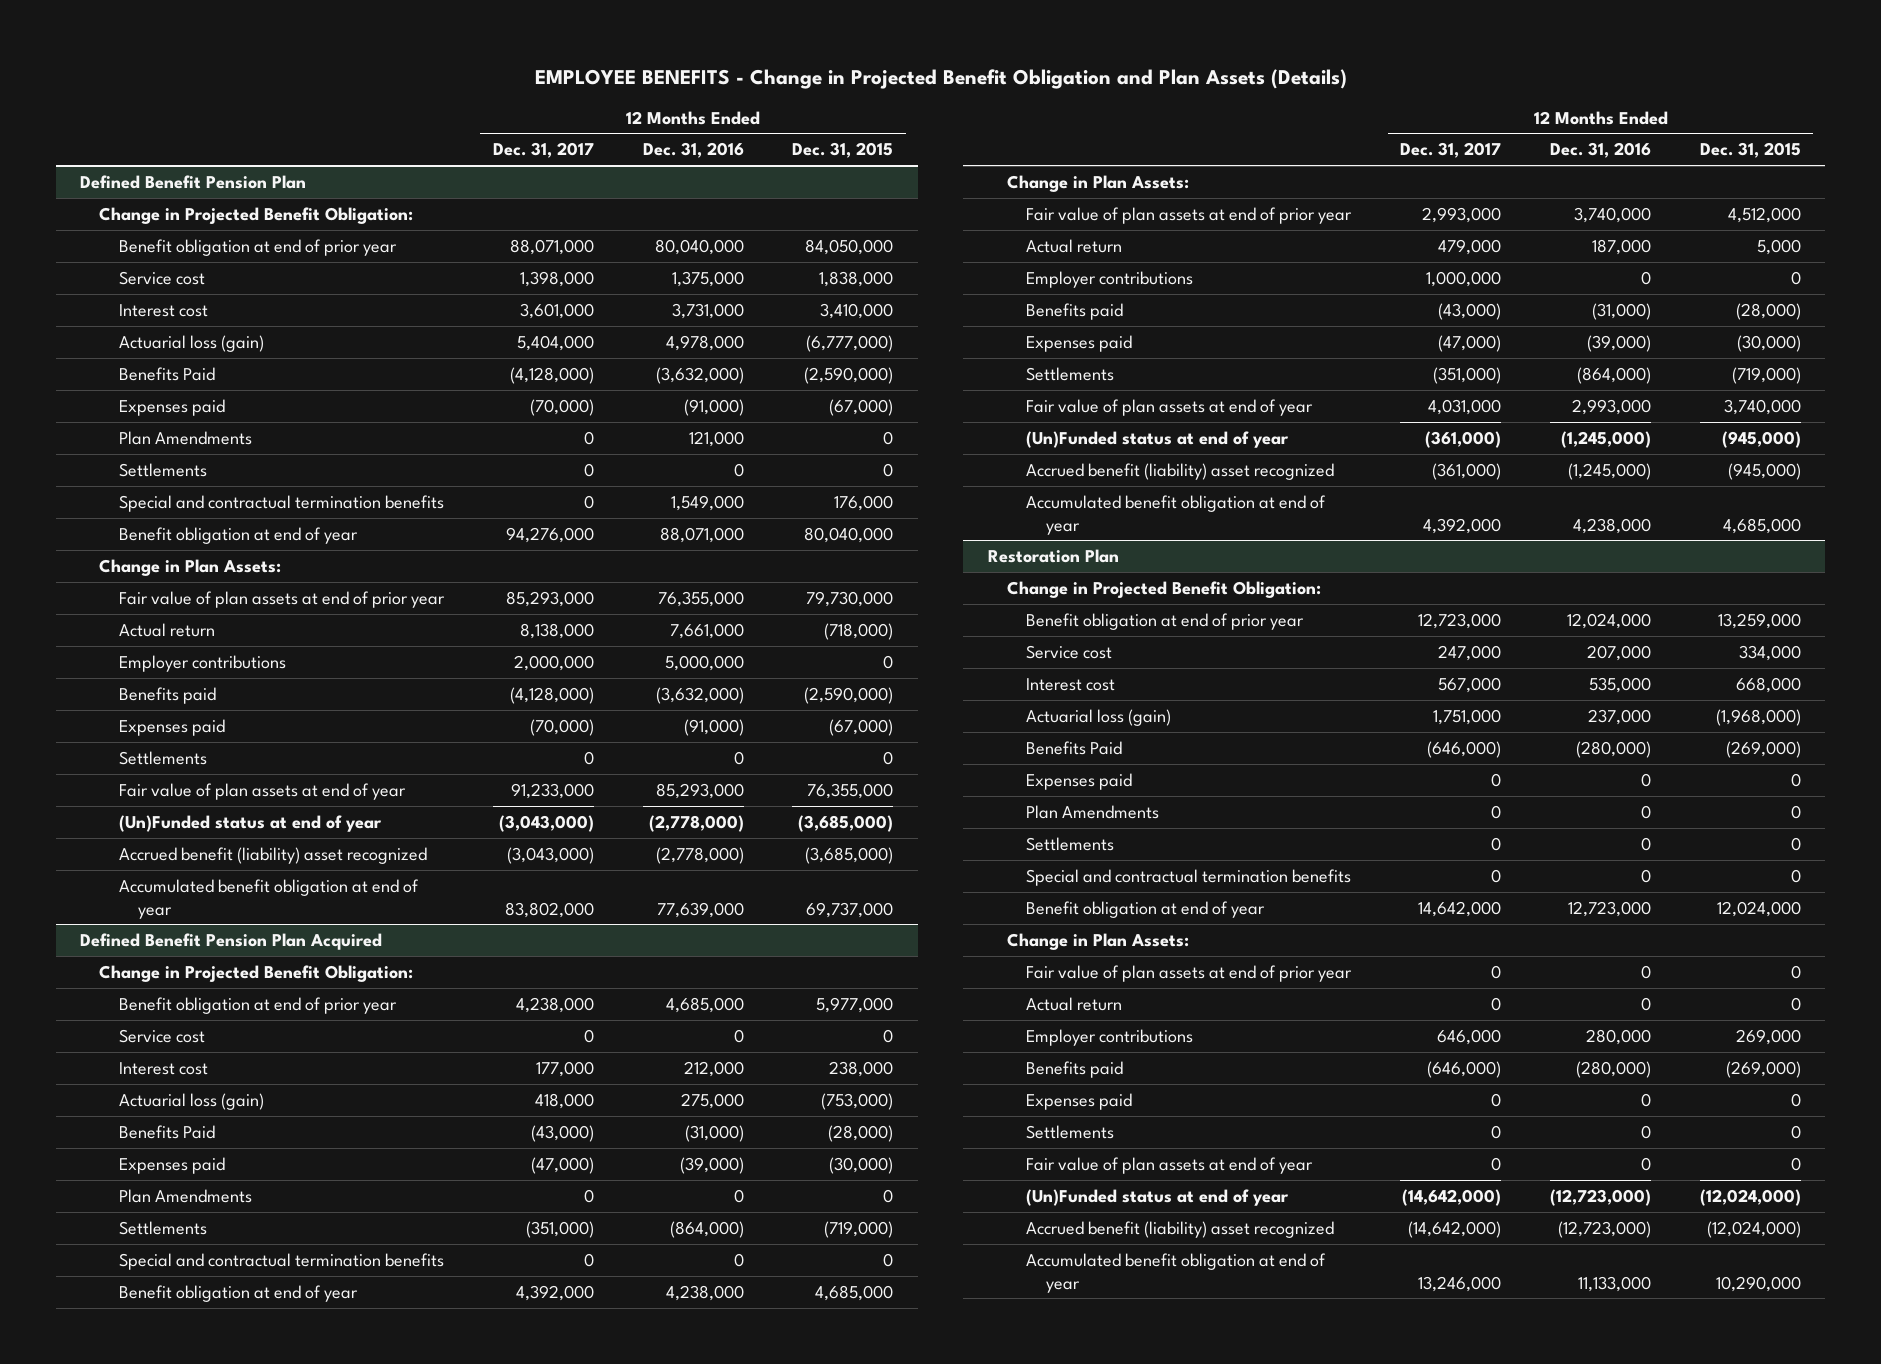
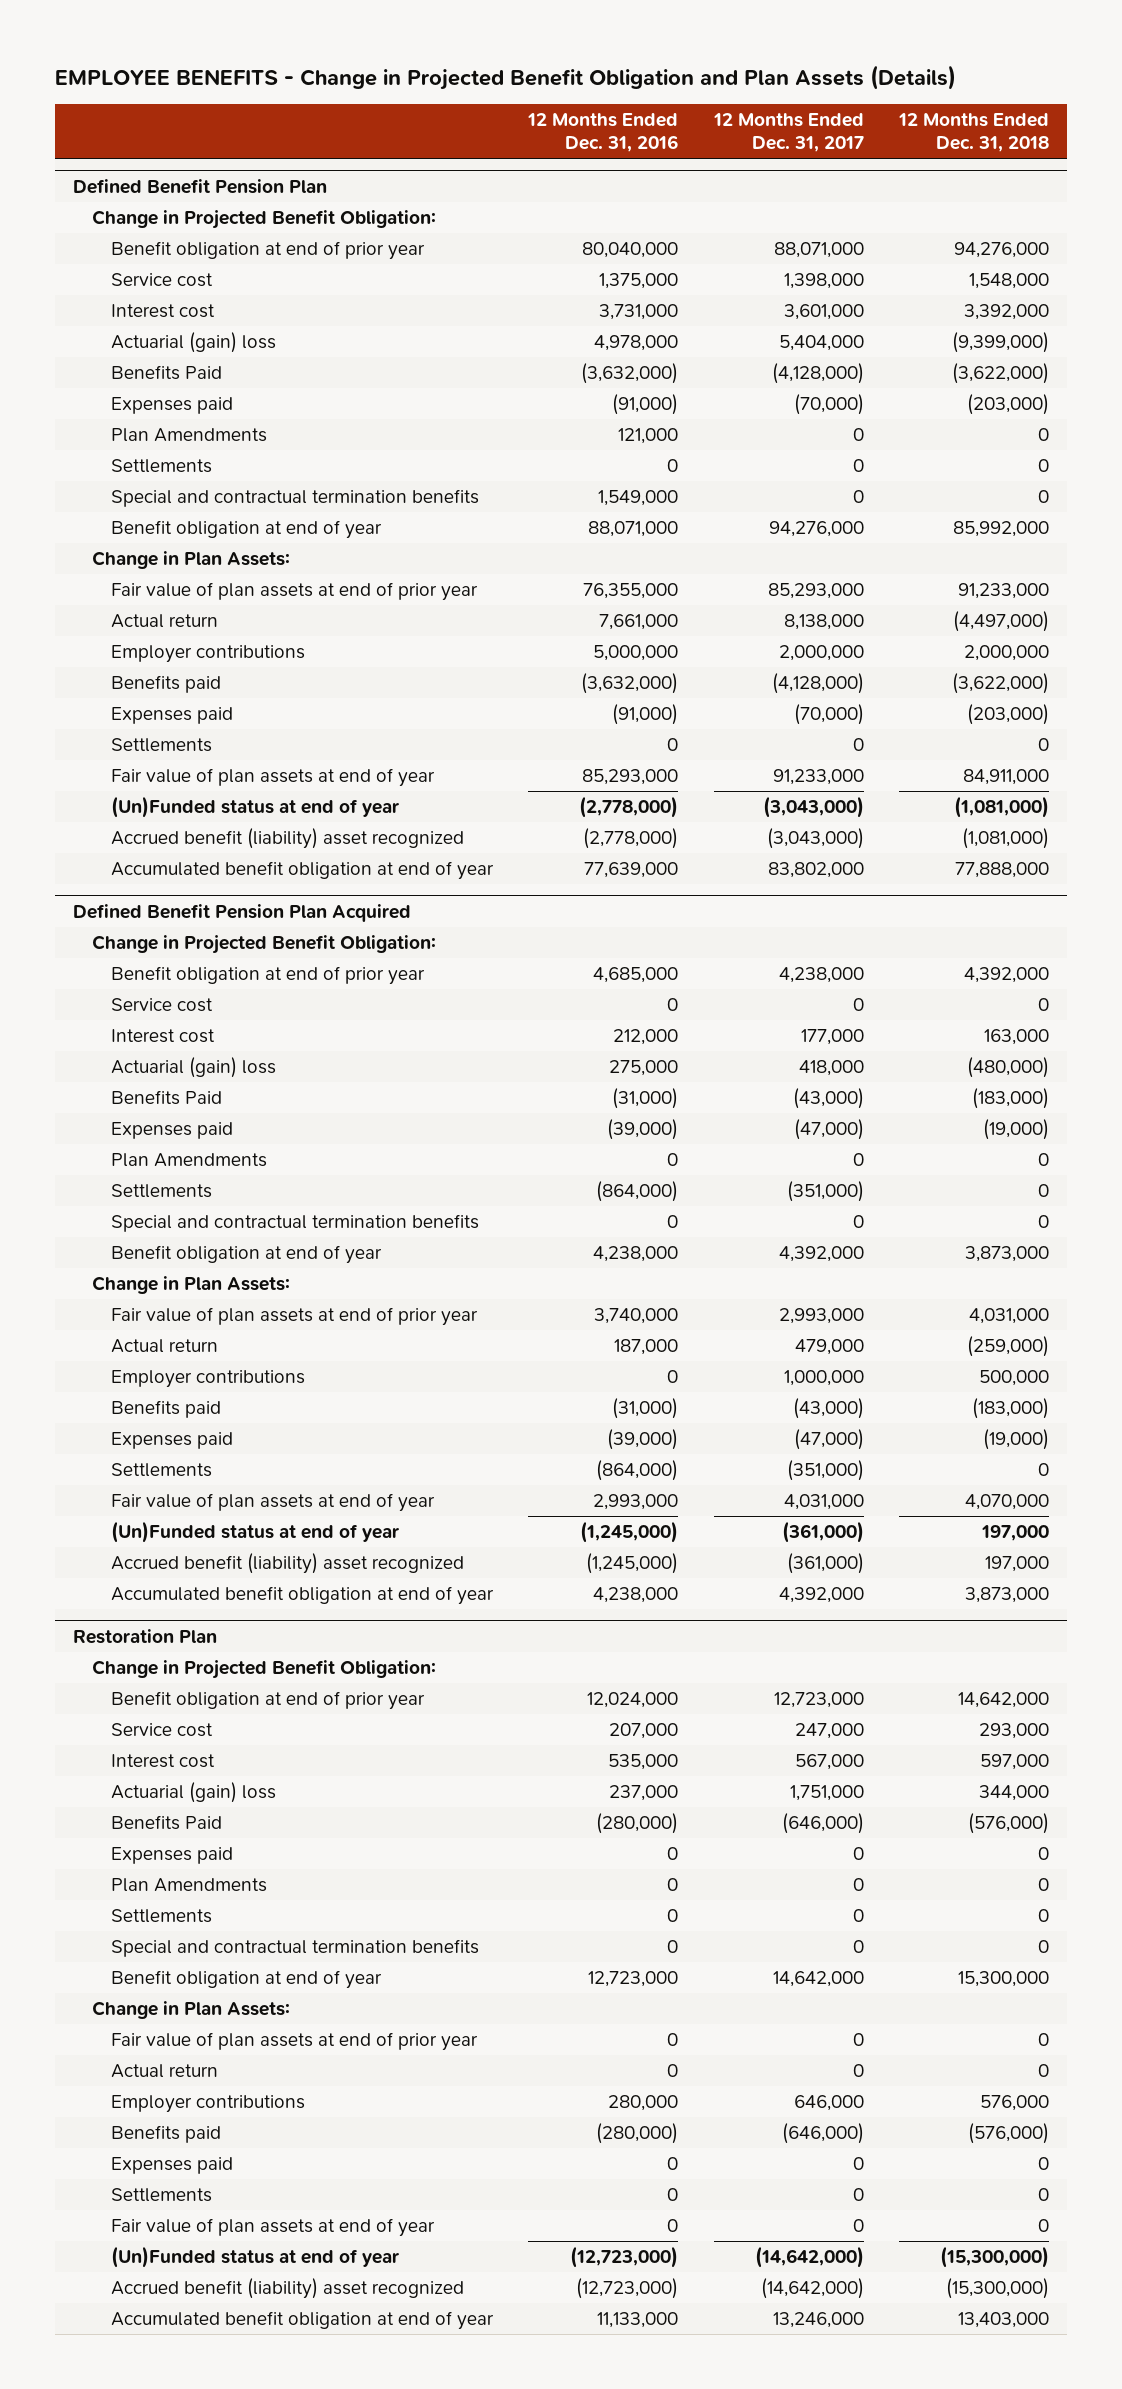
[792,142,894,159] Dec. 31, 2015 -> none
none -> [898,112,1050,153] 12 Months Ended Dec. 31, 2018
[118,334,264,352] Actuarial loss (gain) -> [110,332,276,354] Actuarial (gain) loss
[118,1092,264,1110] Actuarial loss (gain) -> [110,1057,276,1079] Actuarial (gain) loss
[1026,708,1172,726] Actuarial loss (gain) -> [110,1782,276,1804] Actuarial (gain) loss

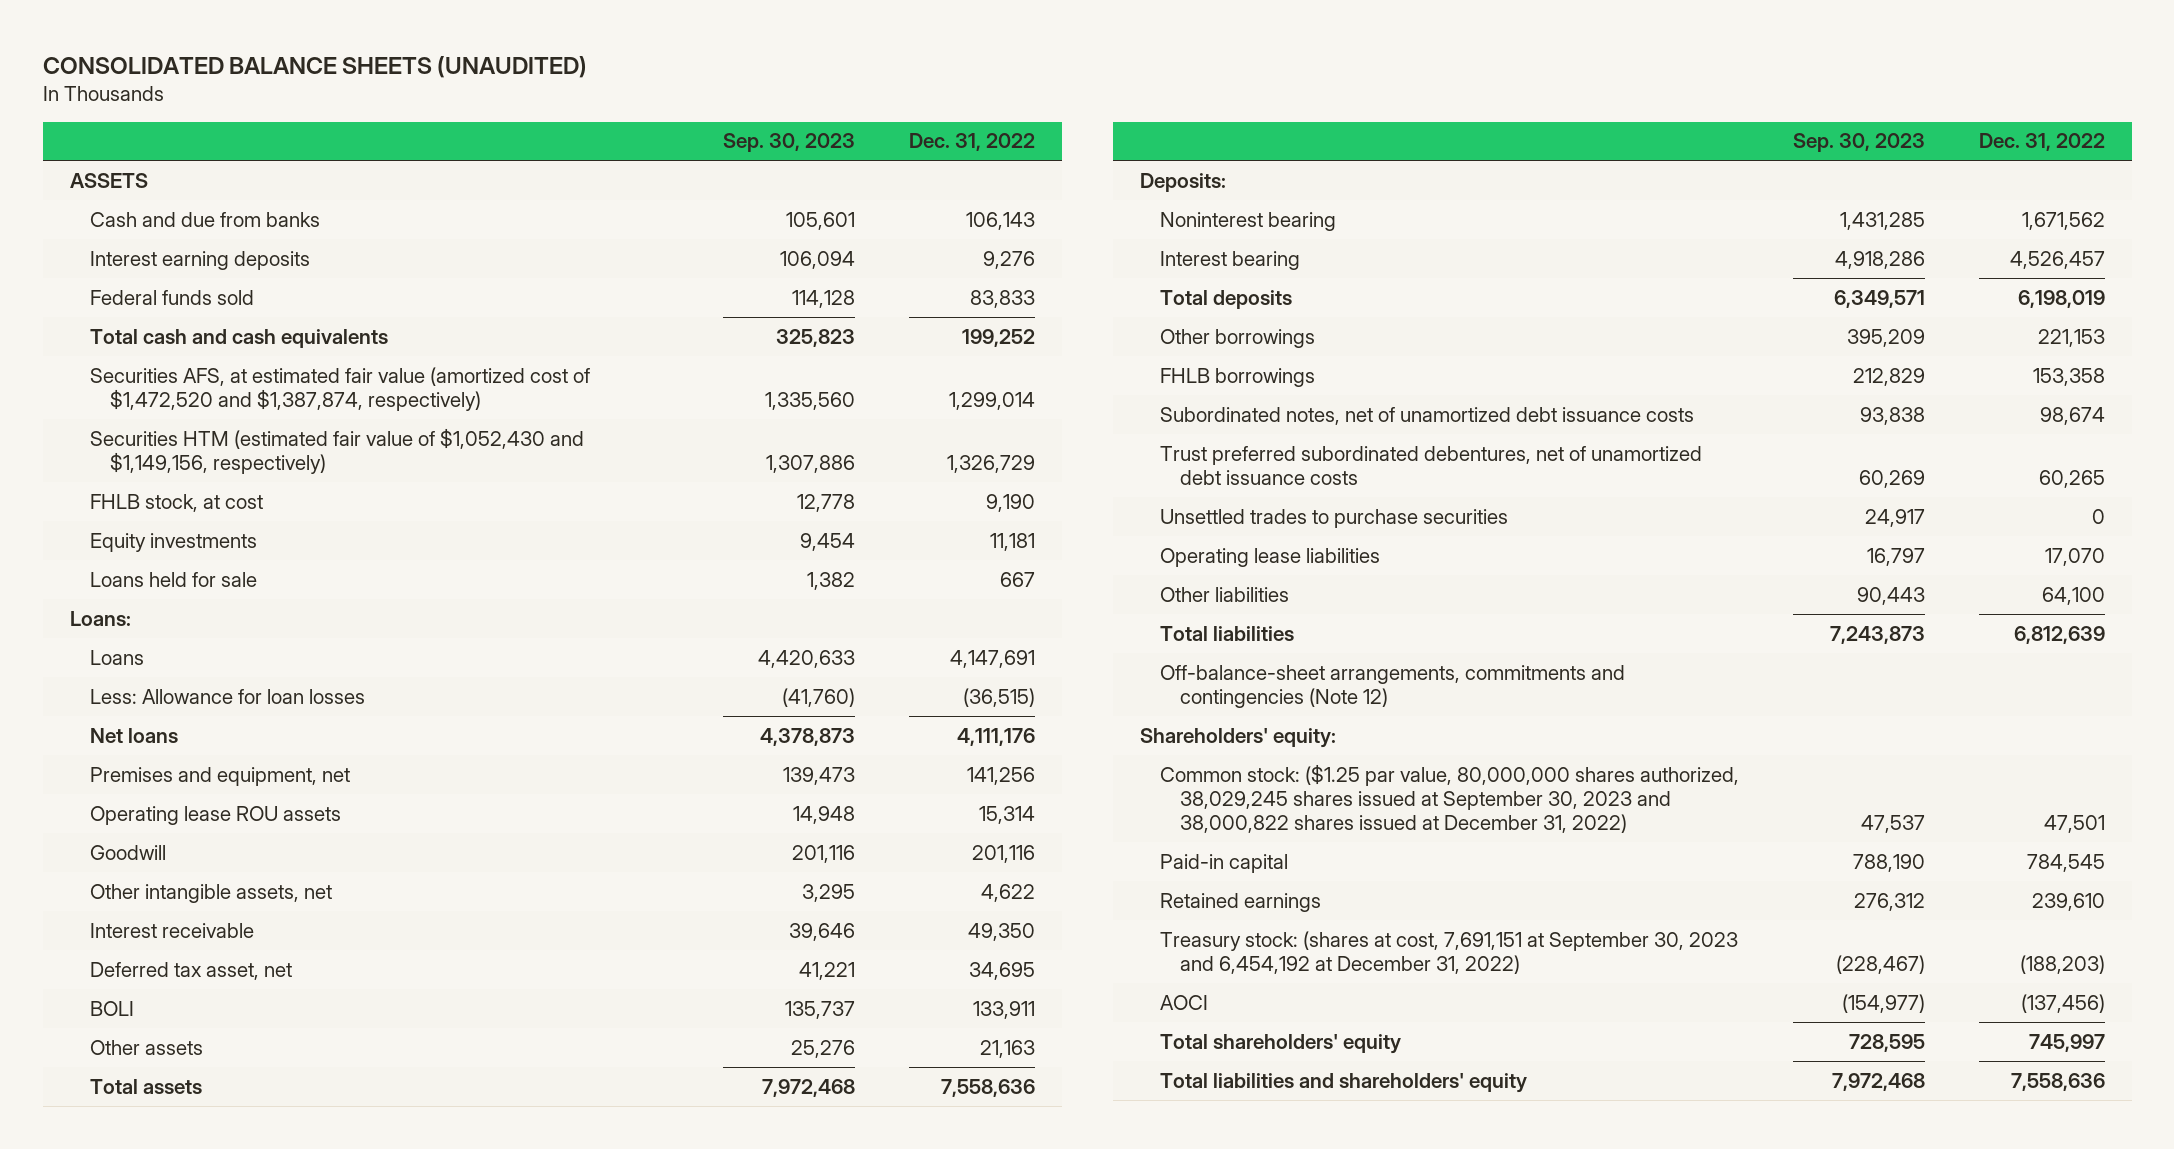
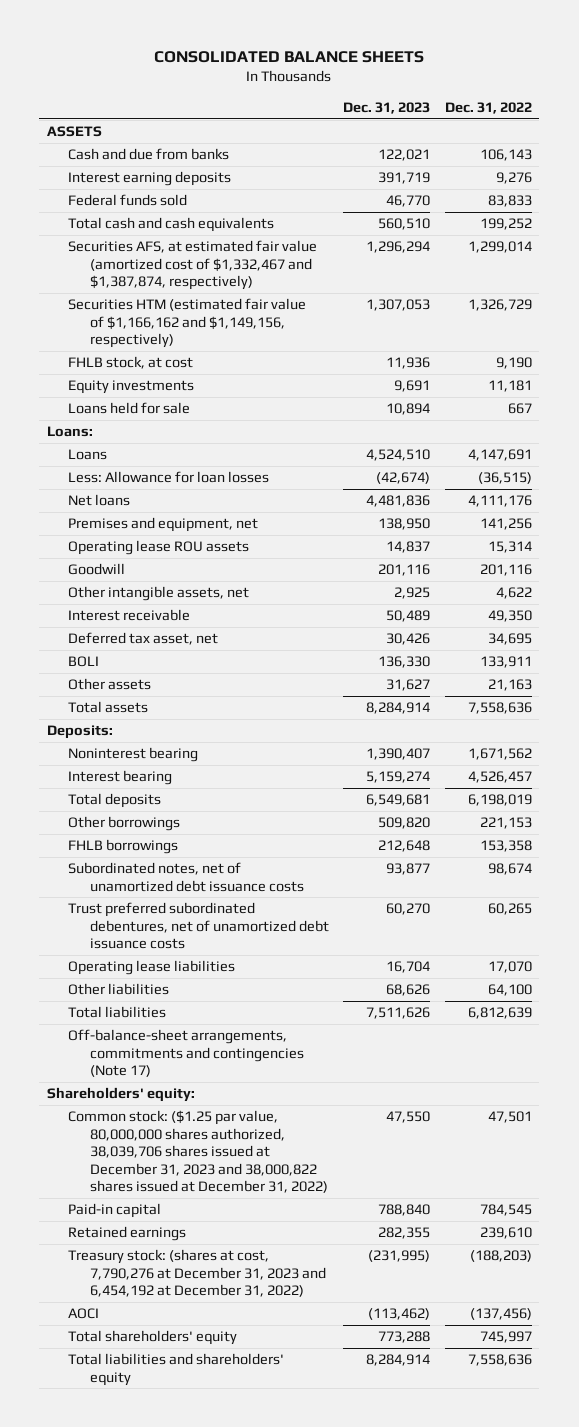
[42,56,587,79] CONSOLIDATED BALANCE SHEETS (UNAUDITED) -> [154,50,425,63] CONSOLIDATED BALANCE SHEETS
[722,133,855,153] Sep. 30, 2023 -> none
none -> [343,101,431,114] Dec. 31, 2023
[89,366,590,412] Securities AFS, at estimated fair value (amortized cost of $1,472,520 and $1,387,874, respectively) -> [68,240,318,291] Securities AFS, at estimated fair value (amortized cost of $1,332,467 and $1,387,874, respectively)
[89,427,584,475] Securities HTM (estimated fair value of $1,052,430 and $1,149,156, respectively) -> [68,298,307,349] Securities HTM (estimated fair value of $1,166,162 and $1,149,156, respectively)
[1159,508,1508,528] Unsettled trades to purchase securities -> none
[1159,664,1625,709] Off-balance-sheet arrangements, commitments and contingencies (Note 12) -> [68,1029,304,1078] Off-balance-sheet arrangements, commitments and contingencies (Note 17)
[1159,763,1739,834] Common stock: ($1.25 par value, 80,000,000 shares authorized, 38,029,245 shares issued at September 30, 2023 and 38,000,822 shares issued at December 31, 2022) -> [68,1110,328,1193] Common stock: ($1.25 par value, 80,000,000 shares authorized, 38,039,706 shares issued at December 31, 2023 and 38,000,822 shares issued at December 31, 2022)
[1159,930,1738,975] Treasury stock: (shares at cost, 7,691,151 at September 30, 2023 and 6,454,192 at December 31, 2022) -> [68,1249,326,1298] Treasury stock: (shares at cost, 7,790,276 at December 31, 2023 and 6,454,192 at December 31, 2022)

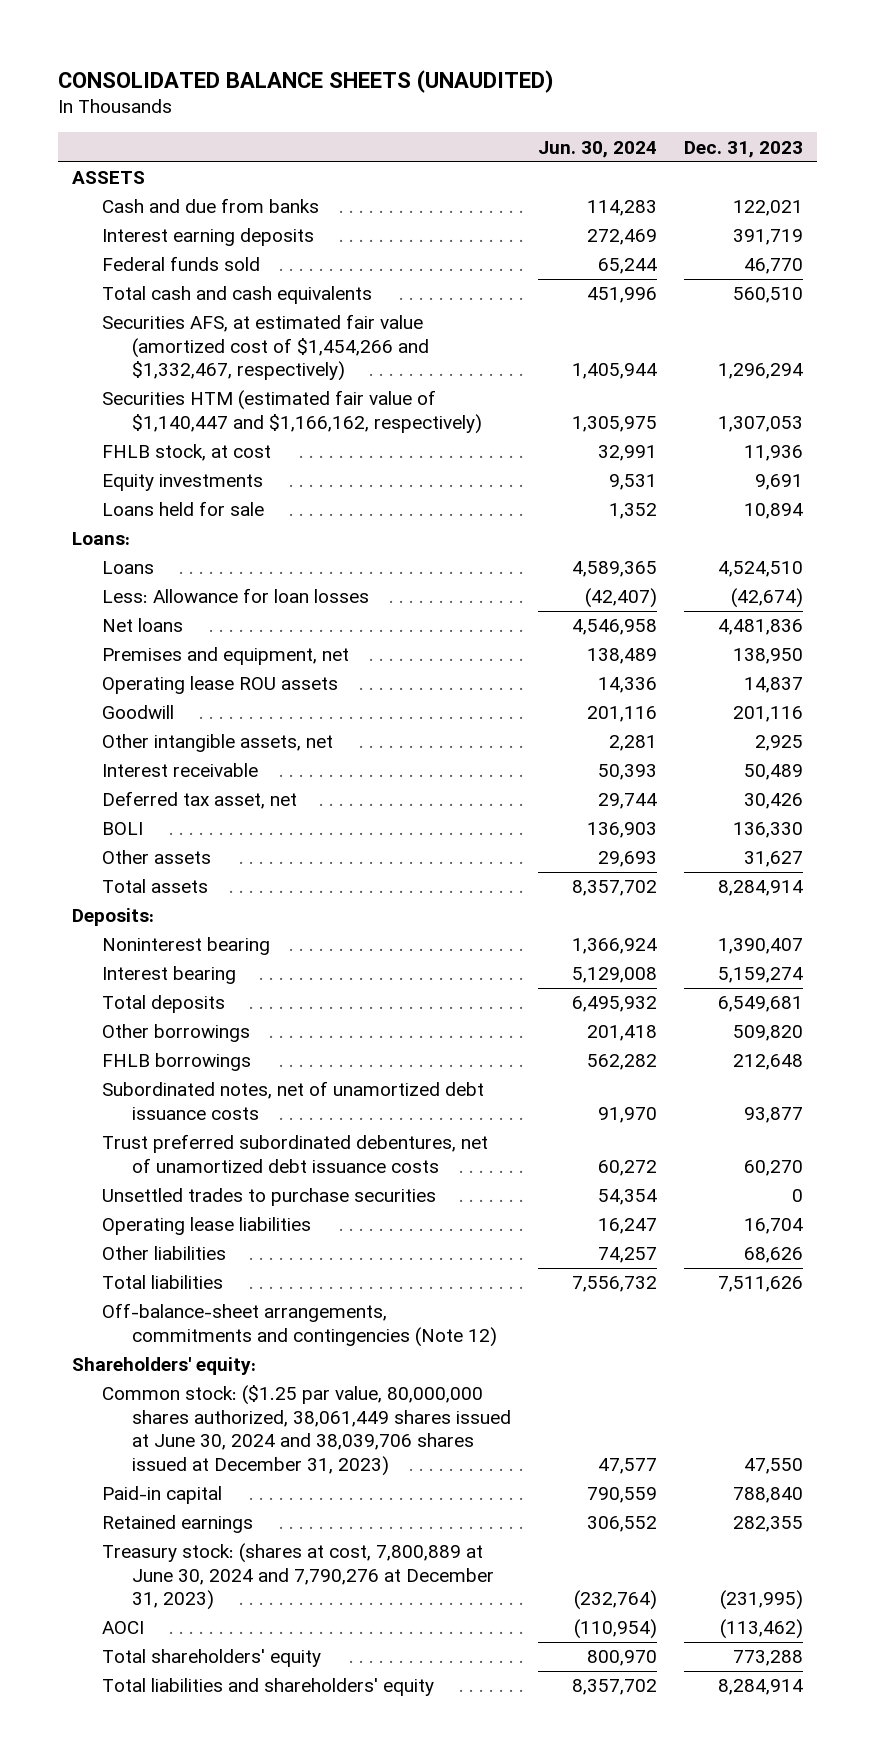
[154,50,425,63] CONSOLIDATED BALANCE SHEETS -> [58,69,555,93] CONSOLIDATED BALANCE SHEETS (UNAUDITED)
[444,101,532,114] Dec. 31, 2022 -> none
none -> [537,140,657,158] Jun. 30, 2024
[68,240,318,291] Securities AFS, at estimated fair value (amortized cost of $1,332,467 and $1,387,874, respectively) -> [101,314,429,382] Securities AFS, at estimated fair value (amortized cost of $1,454,266 and $1,332,467, respectively)
[68,298,307,349] Securities HTM (estimated fair value of $1,166,162 and $1,149,156, respectively) -> [101,390,482,434] Securities HTM (estimated fair value of $1,140,447 and $1,166,162, respectively)
none -> [101,1188,436,1207] Unsettled trades to purchase securities
[68,1029,304,1078] Off-balance-sheet arrangements, commitments and contingencies (Note 17) -> [101,1303,497,1347] Off-balance-sheet arrangements, commitments and contingencies (Note 12)
[68,1110,328,1193] Common stock: ($1.25 par value, 80,000,000 shares authorized, 38,039,706 shares issued at December 31, 2023 and 38,000,822 shares issued at December 31, 2022) -> [101,1385,511,1476] Common stock: ($1.25 par value, 80,000,000 shares authorized, 38,061,449 shares issued at June 30, 2024 and 38,039,706 shares issued at December 31, 2023)
[68,1249,326,1298] Treasury stock: (shares at cost, 7,790,276 at December 31, 2023 and 6,454,192 at December 31, 2022) -> [101,1543,494,1611] Treasury stock: (shares at cost, 7,800,889 at June 30, 2024 and 7,790,276 at December 31, 2023)

